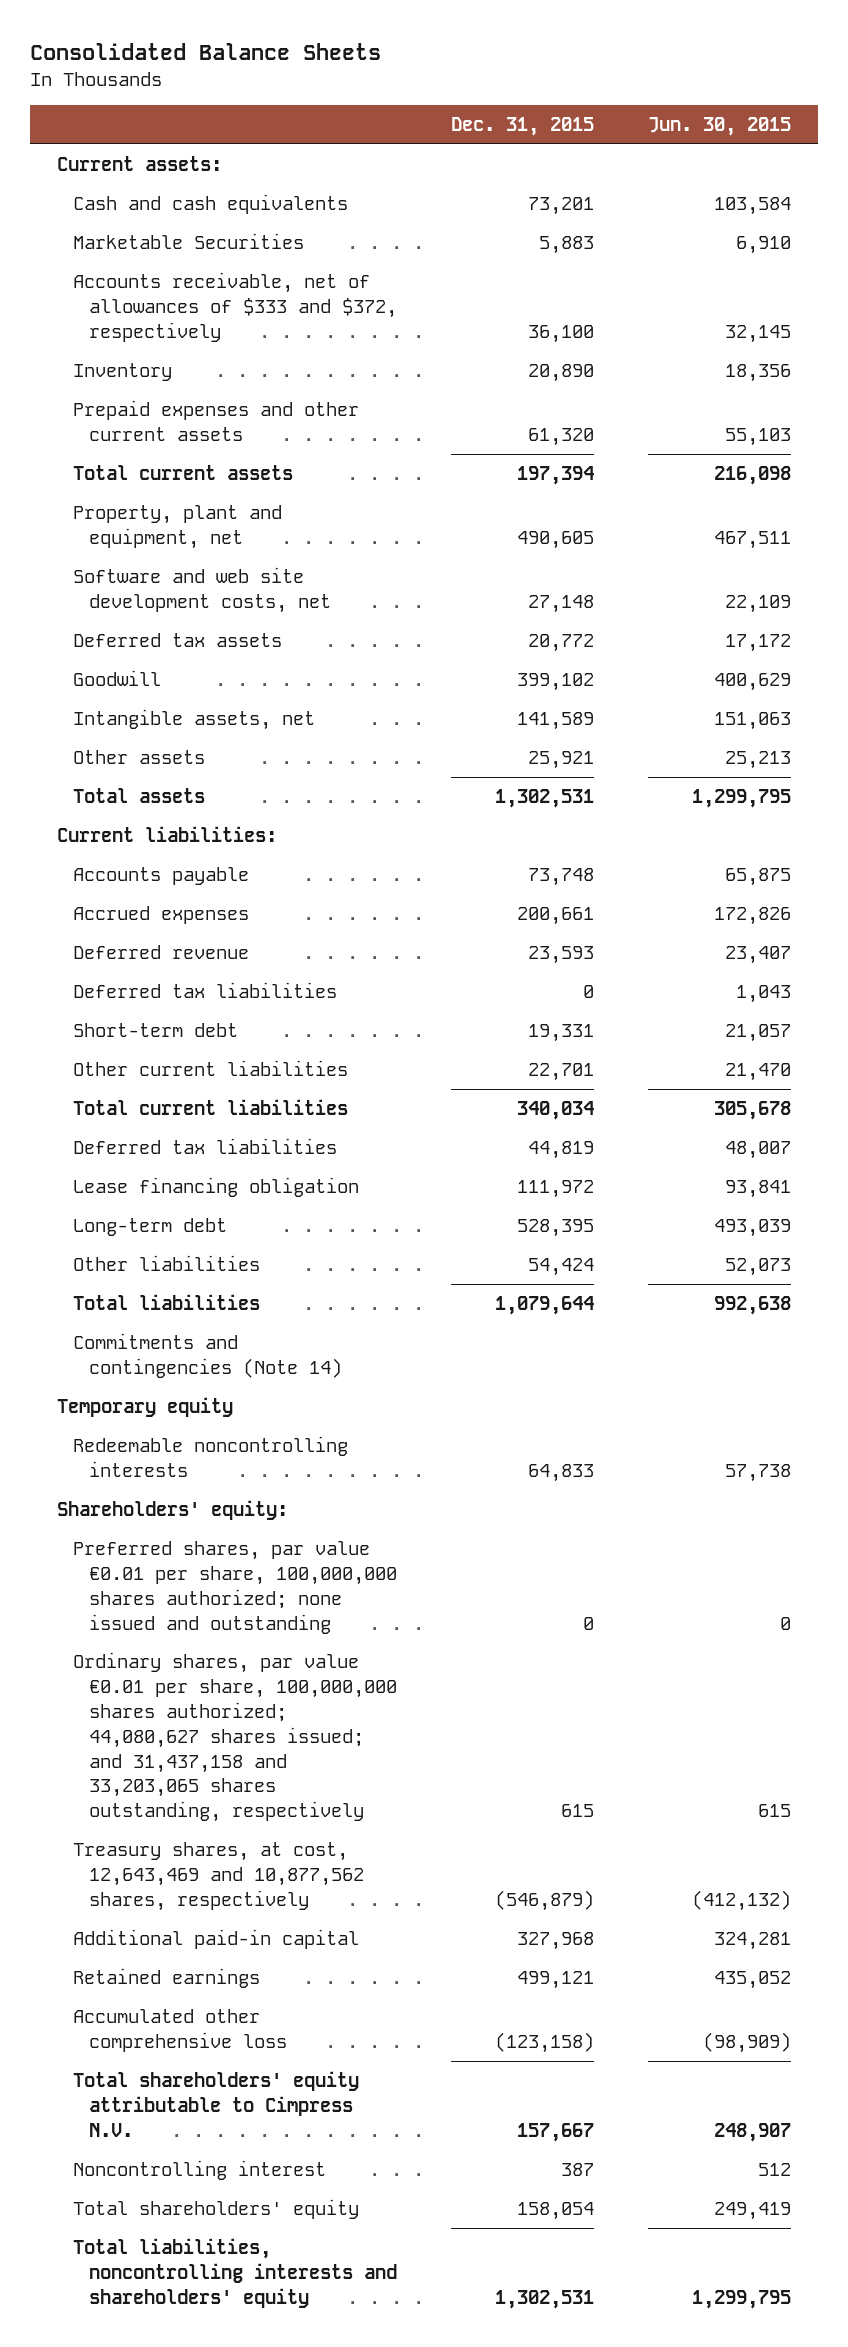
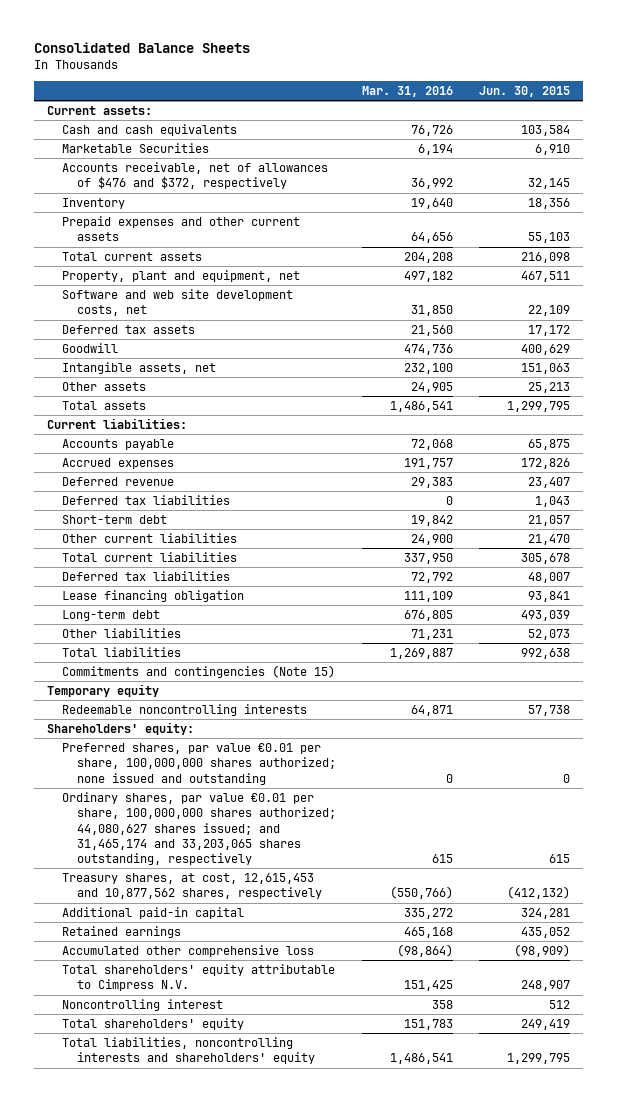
[450,117,594,137] Dec. 31, 2015 -> none
none -> [362,85,454,97] Mar. 31, 2016
[72,272,397,342] Accounts receivable, net of allowances of $333 and $372, respectively -> [61,162,328,190] Accounts receivable, net of allowances of $476 and $372, respectively
[72,1333,342,1379] Commitments and contingencies (Note 14) -> [61,665,335,679] Commitments and contingencies (Note 15)
[72,1652,397,1823] Ordinary shares, par value €0.01 per share, 100,000,000 shares authorized; 44,080,627 shares issued; and 31,437,158 and 33,203,065 shares outstanding, respectively -> [61,792,336,866] Ordinary shares, par value €0.01 per share, 100,000,000 shares authorized; 44,080,627 shares issued; and 31,465,174 and 33,203,065 shares outstanding, respectively
[72,1842,364,1911] Treasury shares, at cost, 12,643,469 and 10,877,562 shares, respectively -> [61,873,322,900] Treasury shares, at cost, 12,615,453 and 10,877,562 shares, respectively

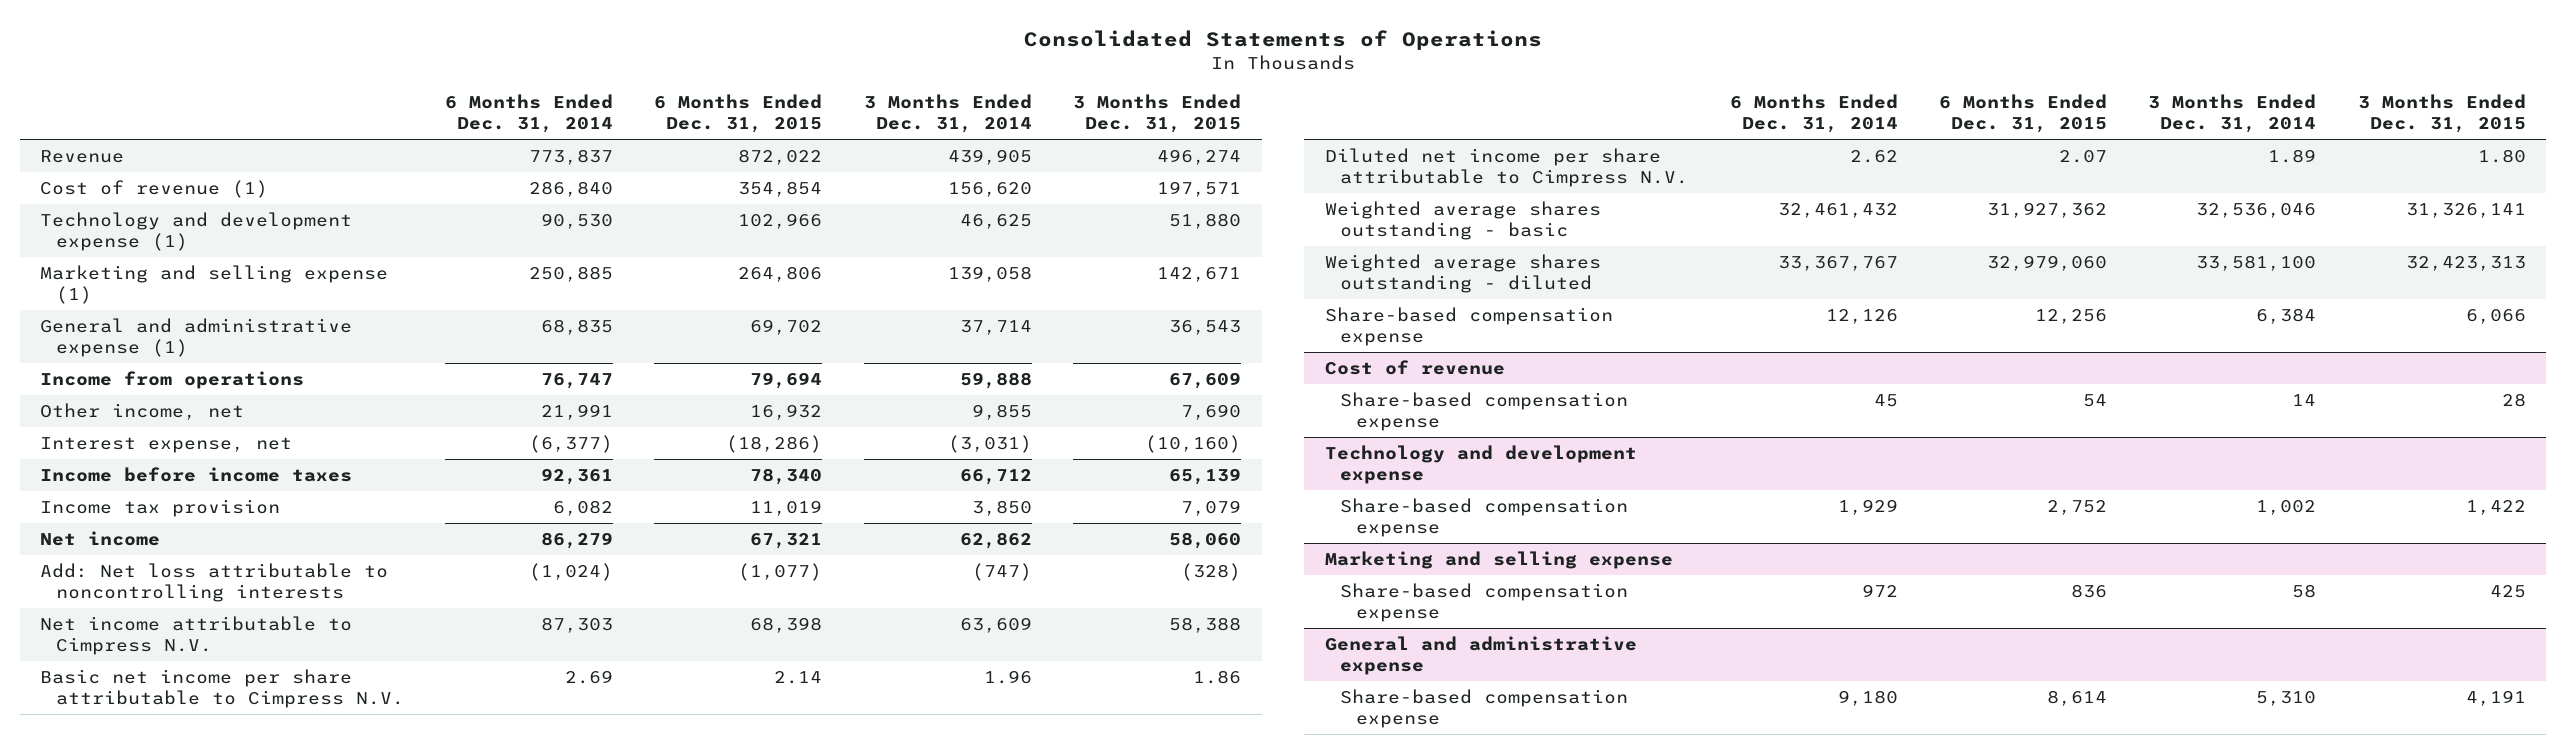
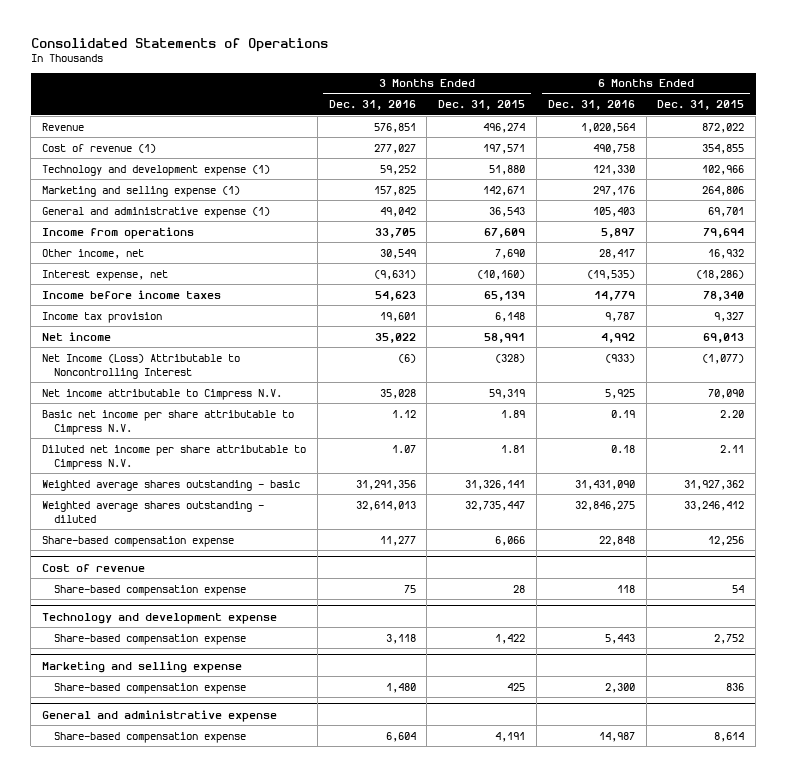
[444,94,613,133] 6 Months Ended Dec. 31, 2014 -> none
[863,94,1032,133] 3 Months Ended Dec. 31, 2014 -> none
none -> [328,100,416,111] Dec. 31, 2016
none -> [547,100,635,111] Dec. 31, 2016
[738,181,823,198] 354,854 -> [702,143,745,154] 354,855
[750,319,823,336] 69,702 -> [708,206,745,217] 69,701
[750,500,823,517] 11,019 -> [714,311,745,322] 9,327
[1180,500,1241,517] 7,079 -> [495,311,526,322] 6,148
[750,533,823,550] 67,321 -> [703,332,745,343] 69,013
[1168,532,1241,550] 58,060 -> [484,332,526,343] 58,991
[40,563,389,602] Add: Net loss attributable to noncontrolling interests -> [42,353,241,379] Net Income (Loss) Attributable to Noncontrolling Interest
[750,617,823,634] 68,398 -> [708,388,745,399] 70,090
[1168,617,1241,634] 58,388 -> [489,388,526,399] 59,319
[774,671,823,685] 2.14 -> [720,409,745,418] 2.20
[1192,670,1241,685] 1.86 -> [501,409,526,418] 1.89
[2058,150,2107,164] 2.07 -> [720,444,745,453] 2.11
[2477,149,2526,164] 1.80 -> [501,444,526,453] 1.81
[1986,255,2107,272] 32,979,060 -> [684,500,745,511] 33,246,412
[2405,256,2526,272] 32,423,313 -> [465,500,526,511] 32,735,447

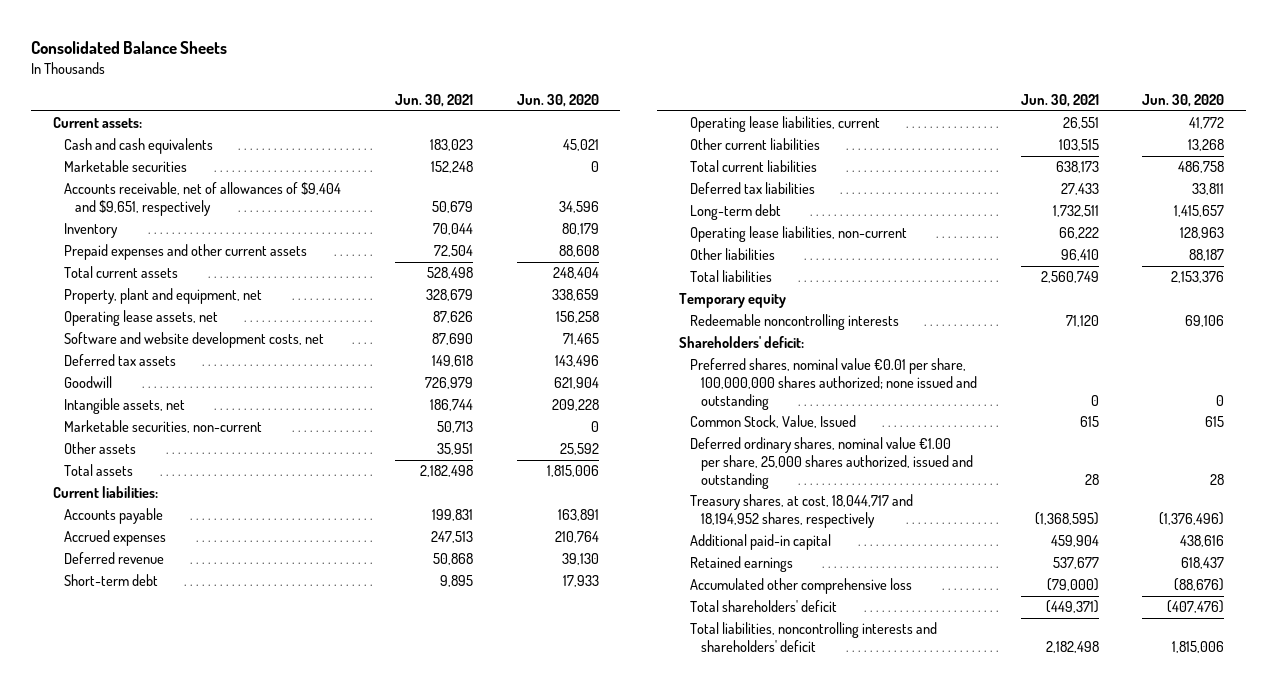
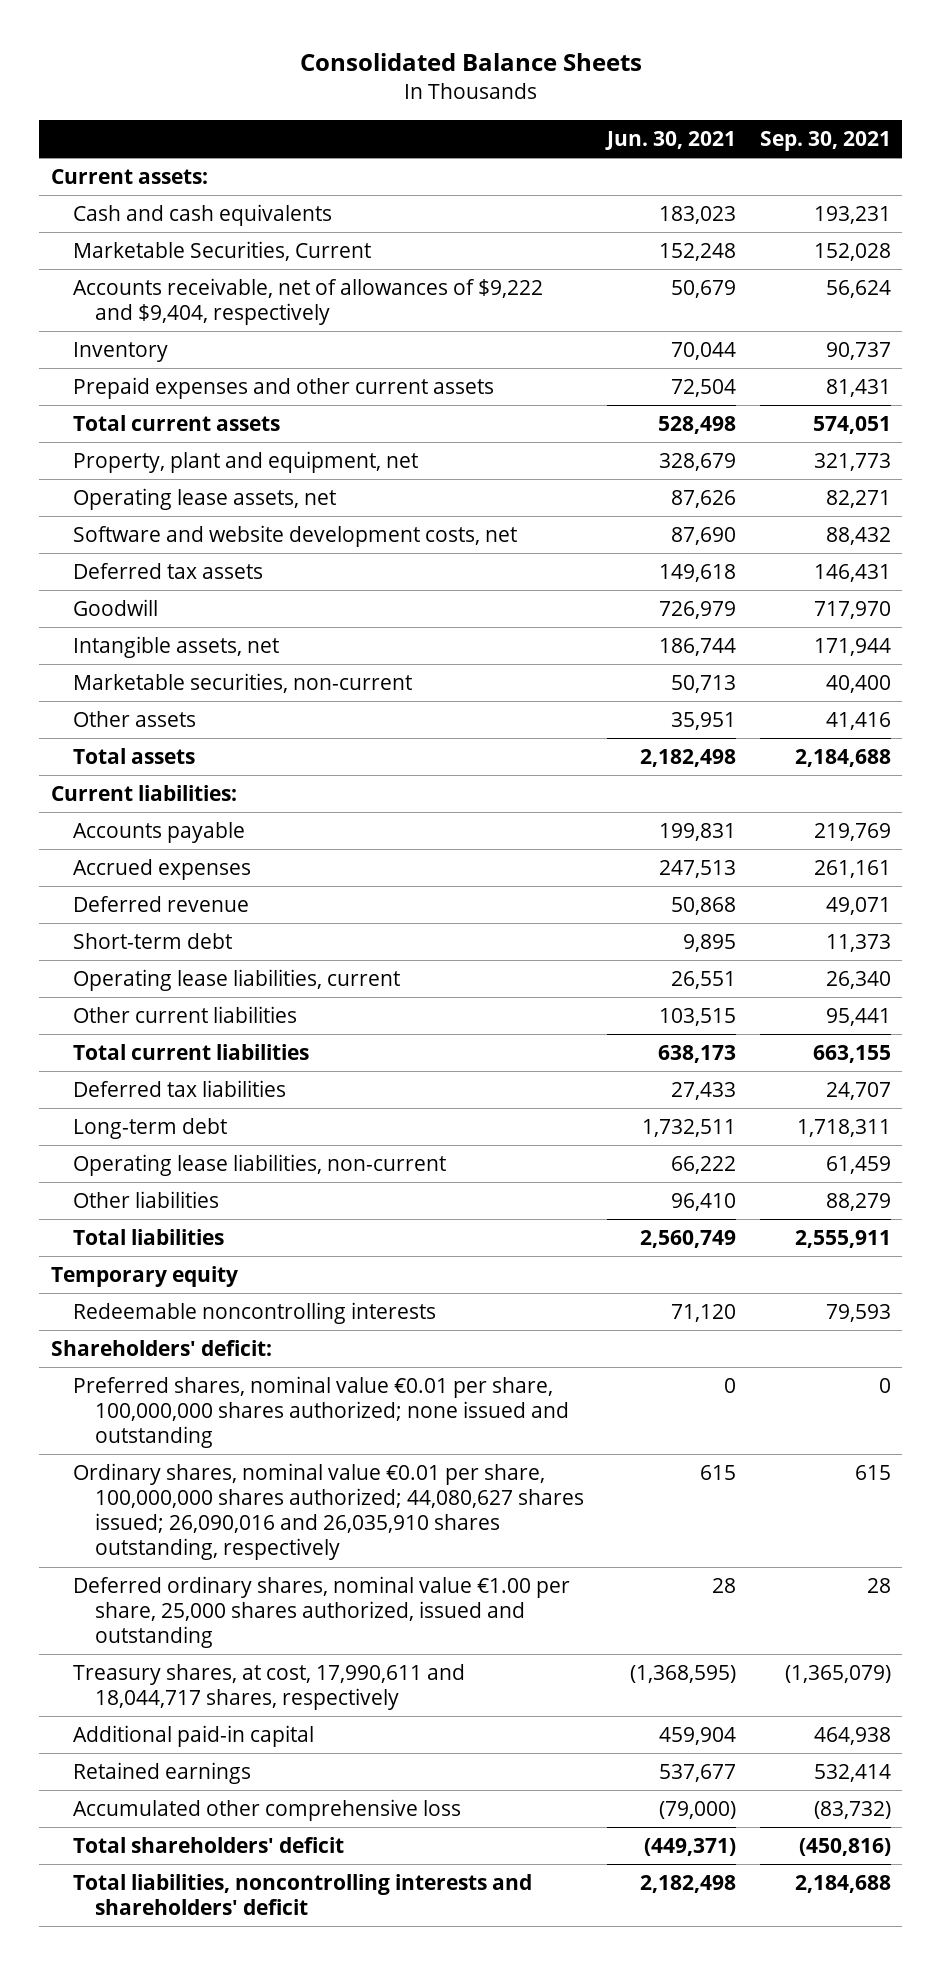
[516,94,599,108] Jun. 30, 2020 -> none
none -> [759,131,891,152] Sep. 30, 2021
[64,160,188,173] Marketable securities -> [72,240,371,261] Marketable Securities, Current
[64,182,342,217] Accounts receivable, net of allowances of $9,404 and $9,651, respectively -> [72,277,543,326] Accounts receivable, net of allowances of $9,222 and $9,404, respectively
[690,415,857,429] Common Stock, Value, Issued -> [72,1462,584,1561] Ordinary shares, nominal value €0.01 per share, 100,000,000 shares authorized; 44,080,627 shares issued; 26,090,016 and 26,035,910 shares outstanding, respectively
[690,494,914,529] Treasury shares, at cost, 18,044,717 and 18,194,952 shares, respectively -> [72,1663,465,1711] Treasury shares, at cost, 17,990,611 and 18,044,717 shares, respectively

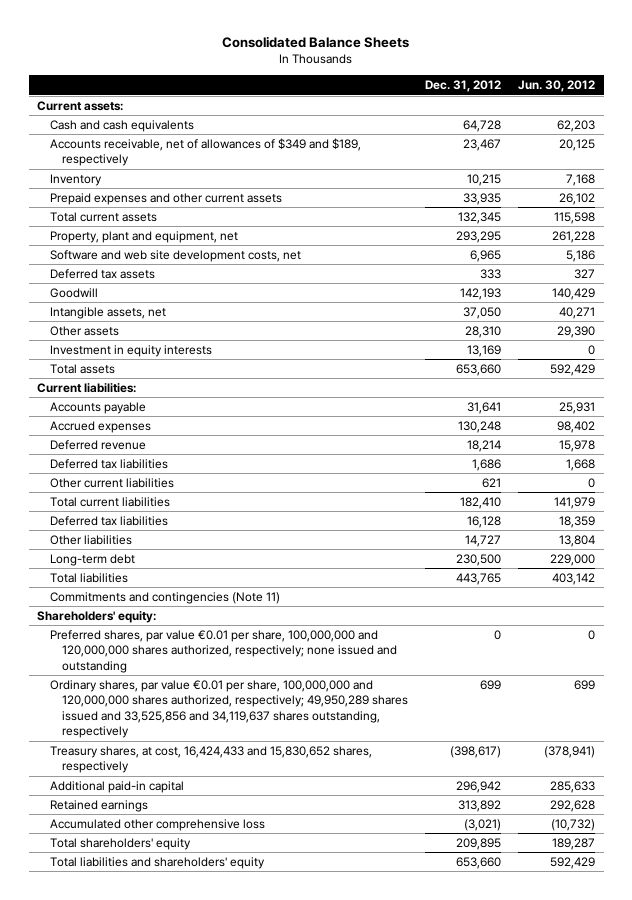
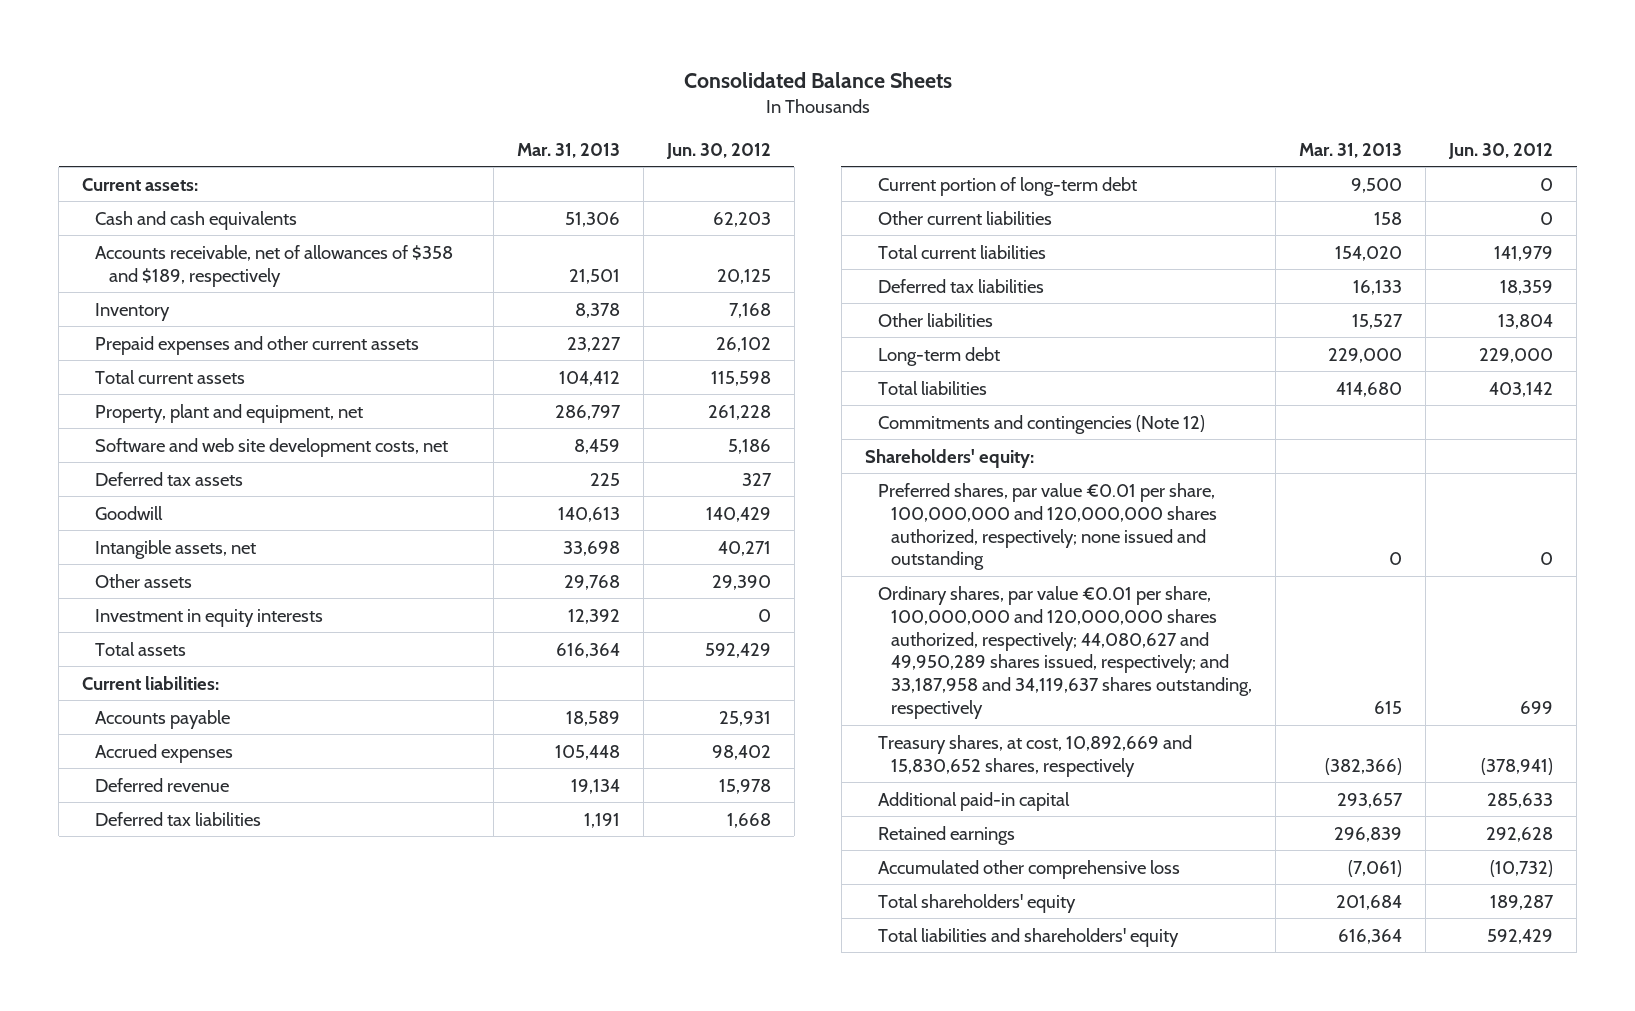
[425,80,502,93] Dec. 31, 2012 -> none
none -> [516,142,620,158] Mar. 31, 2013
[49,137,361,167] Accounts receivable, net of allowances of $349 and $189, respectively -> [95,244,454,287] Accounts receivable, net of allowances of $358 and $189, respectively
none -> [877,176,1137,196] Current portion of long-term debt
[49,591,280,604] Commitments and contingencies (Note 11) -> [877,414,1205,434] Commitments and contingencies (Note 12)
[49,679,409,739] Ordinary shares, par value €0.01 per share, 100,000,000 and 120,000,000 shares authorized, respectively; 49,950,289 shares issued and 33,525,856 and 34,119,637 shares outstanding, respectively -> [877,585,1253,720] Ordinary shares, par value €0.01 per share, 100,000,000 and 120,000,000 shares authorized, respectively; 44,080,627 and 49,950,289 shares issued, respectively; and 33,187,958 and 34,119,637 shares outstanding, respectively
[49,745,372,774] Treasury shares, at cost, 16,424,433 and 15,830,652 shares, respectively -> [877,734,1192,777] Treasury shares, at cost, 10,892,669 and 15,830,652 shares, respectively

